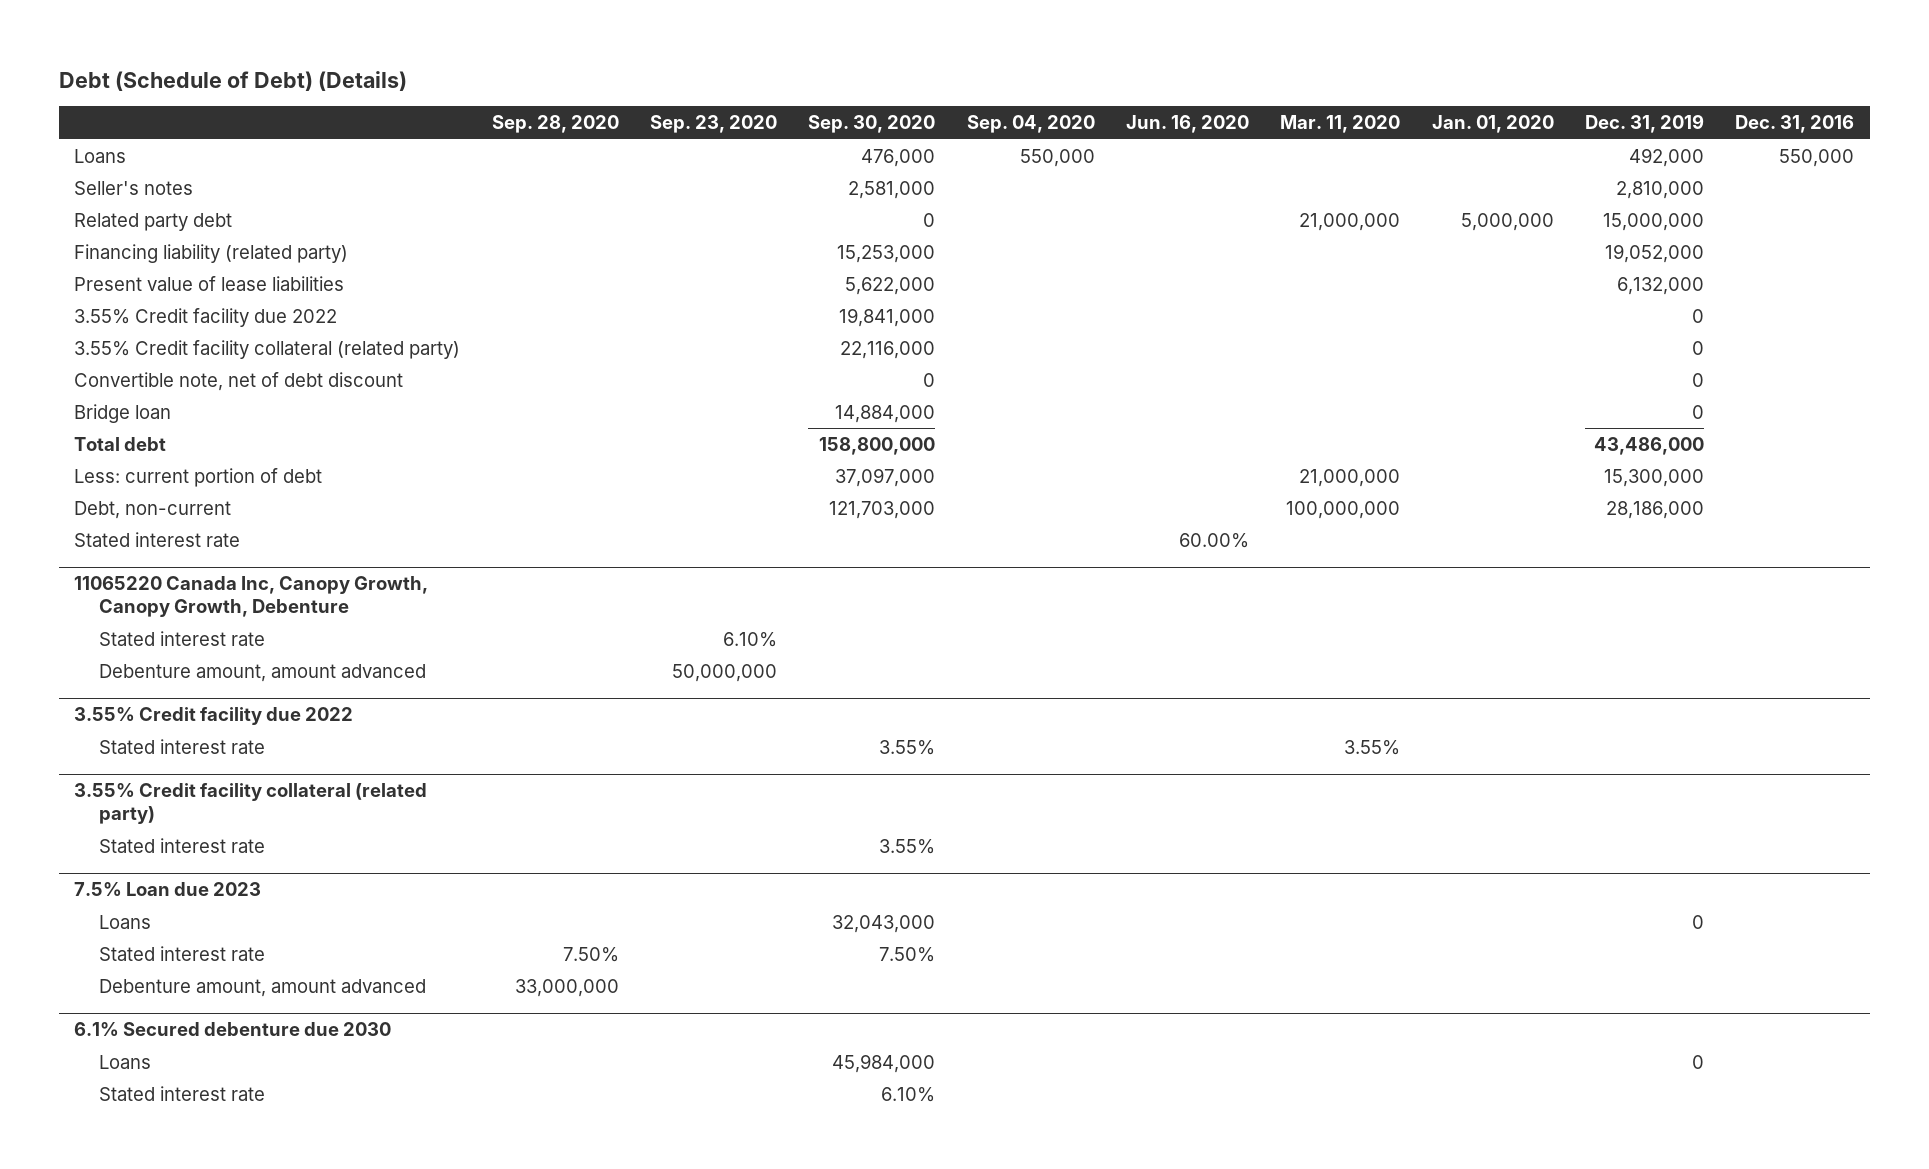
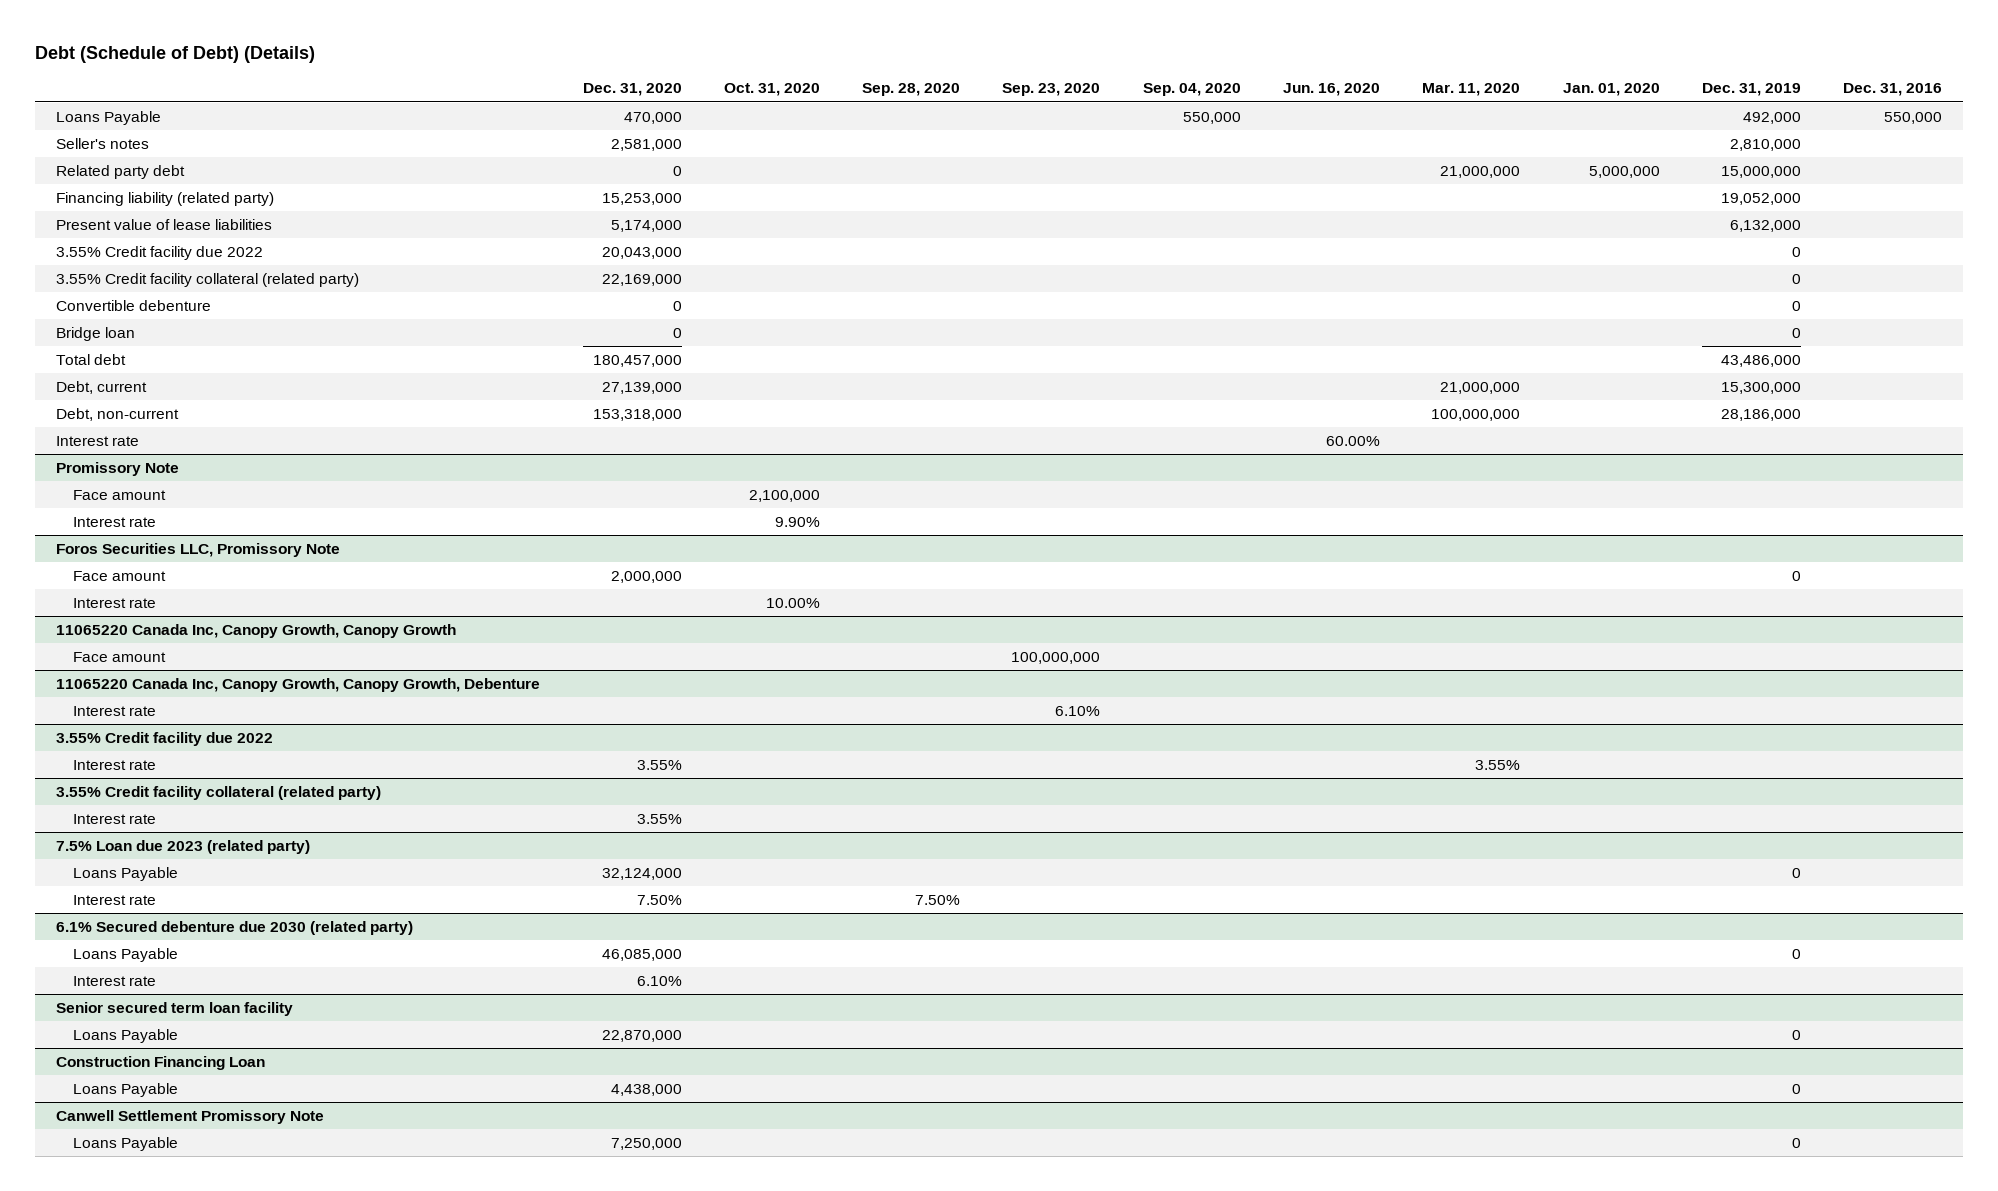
[808,115,936,134] Sep. 30, 2020 -> none
none -> [582,83,682,97] Dec. 31, 2020
none -> [723,83,820,97] Oct. 31, 2020
[74,149,127,164] Loans -> [56,110,162,125] Loans Payable
[74,372,404,392] Convertible note, net of debt discount -> [56,299,212,311] Convertible debenture
[74,468,323,488] Less: current portion of debt -> [56,380,148,394] Debt, current
[74,532,241,548] Stated interest rate -> [56,435,140,446] Interest rate
none -> [56,461,180,476] Promissory Note
none -> [73,489,167,500] Face amount
none -> [73,516,157,527] Interest rate
none -> [56,542,341,557] Foros Securities LLC, Promissory Note
none -> [73,570,167,581] Face amount
none -> [73,597,157,608] Interest rate
none -> [56,623,457,638] 11065220 Canada Inc, Canopy Growth, Canopy Growth
none -> [73,651,167,662] Face amount
[98,664,426,683] Debenture amount, amount advanced -> none
[98,631,265,647] Stated interest rate -> [73,705,157,716] Interest rate
[98,739,265,755] Stated interest rate -> [73,759,157,770] Interest rate
[98,979,426,998] Debenture amount, amount advanced -> none
[98,838,265,854] Stated interest rate -> [73,813,157,824] Interest rate
[74,882,262,897] 7.5% Loan due 2023 -> [56,839,311,854] 7.5% Loan due 2023 (related party)
[98,915,151,930] Loans -> [73,866,179,881] Loans Payable
[98,946,265,962] Stated interest rate -> [73,894,157,905] Interest rate
[74,1022,392,1037] 6.1% Secured debenture due 2030 -> [56,920,414,935] 6.1% Secured debenture due 2030 (related party)
[98,1055,151,1070] Loans -> [73,947,179,962] Loans Payable
[98,1086,265,1102] Stated interest rate -> [73,975,157,986] Interest rate
none -> [56,1001,294,1016] Senior secured term loan facility
none -> [73,1028,179,1043] Loans Payable
none -> [56,1055,266,1070] Construction Financing Loan
none -> [73,1082,179,1097] Loans Payable
none -> [56,1109,325,1124] Canwell Settlement Promissory Note
none -> [73,1136,179,1151] Loans Payable

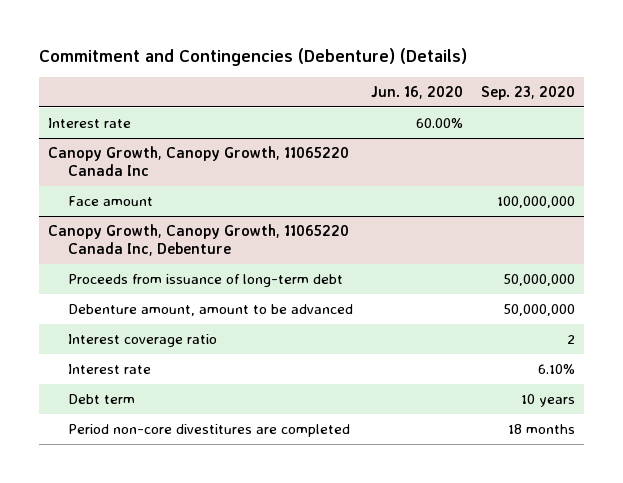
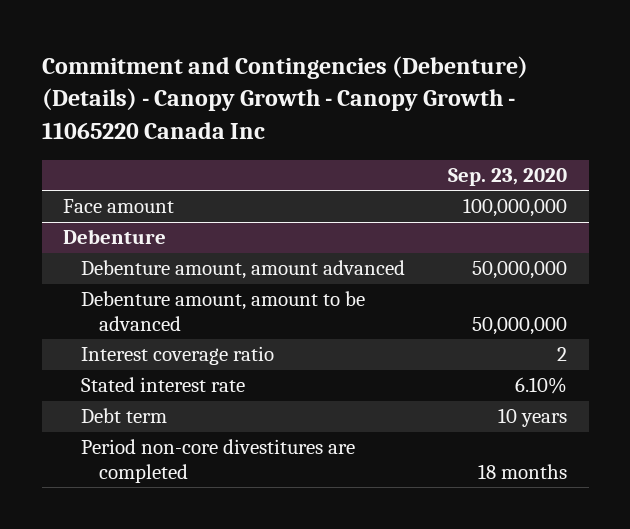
[38,48,467,67] Commitment and Contingencies (Debenture) (Details) -> [41,56,528,139] Commitment and Contingencies (Debenture) (Details) - Canopy Growth - Canopy Growth - 11065220 Canada Inc
[371,86,464,100] Jun. 16, 2020 -> none
[47,118,131,129] Interest rate -> none
[47,146,349,177] Canopy Growth, Canopy Growth, 11065220 Canada Inc -> none
[47,224,349,257] Canopy Growth, Canopy Growth, 11065220 Canada Inc, Debenture -> none
none -> [63,229,167,245] Debenture
[68,274,344,288] Proceeds from issuance of long-term debt -> [81,260,406,280] Debenture amount, amount advanced
[68,364,152,375] Interest rate -> [81,377,246,393] Stated interest rate

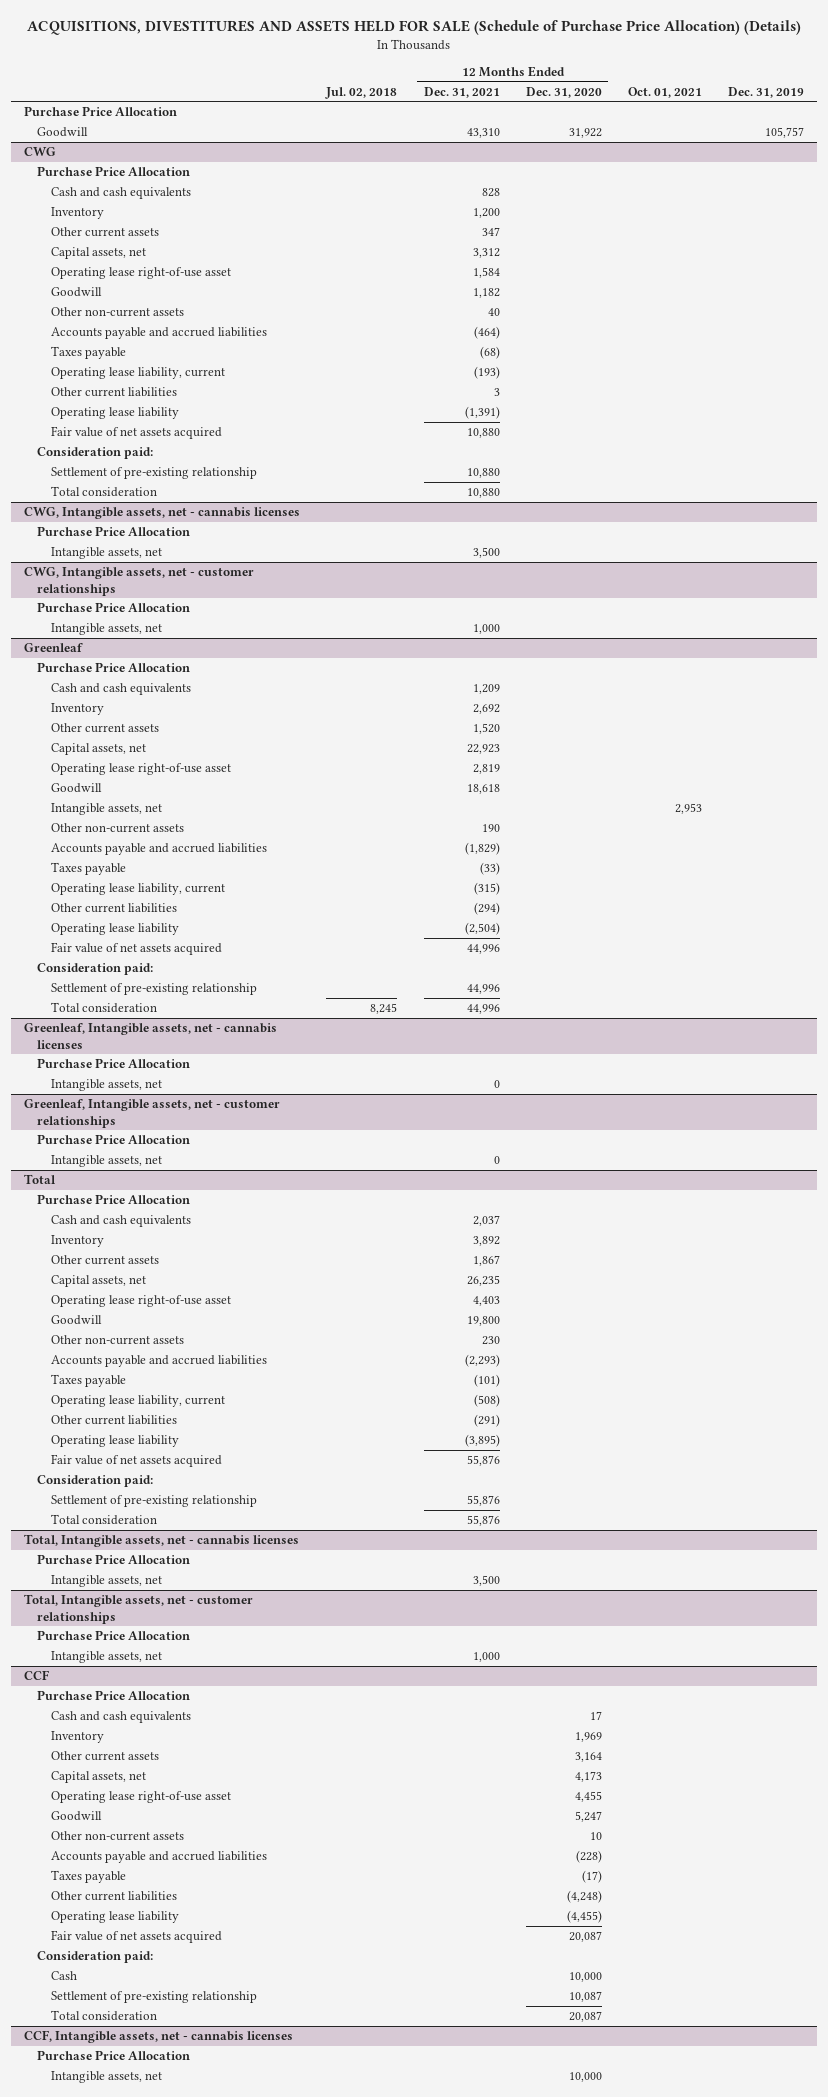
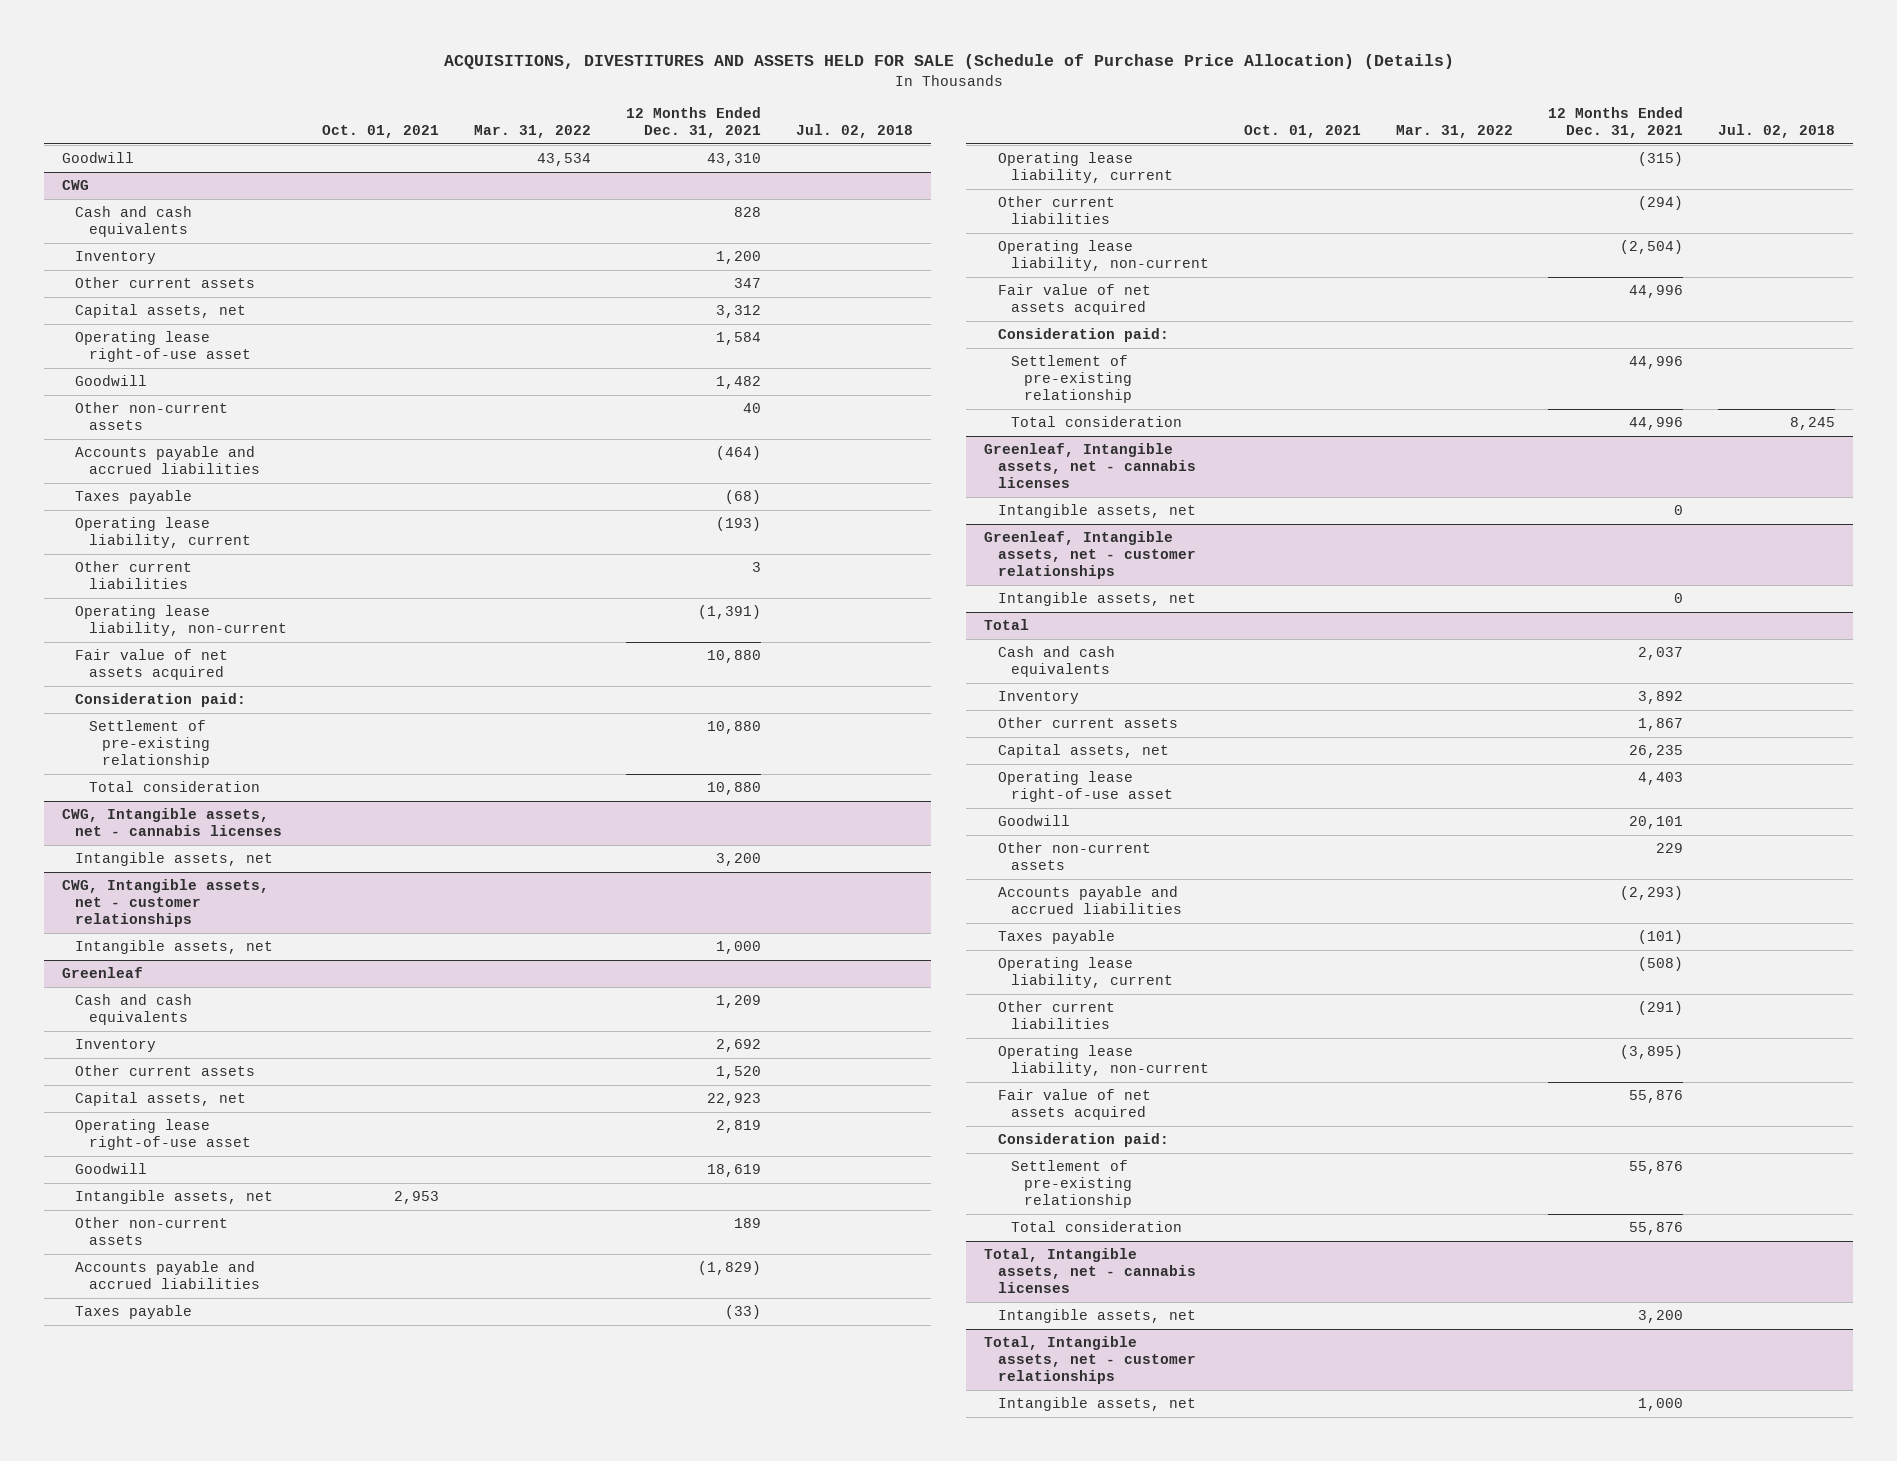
[525,86,602,98] Dec. 31, 2020 -> none
[728,86,805,98] Dec. 31, 2019 -> none
none -> [473,125,591,139] Mar. 31, 2022
[24,106,178,117] Purchase Price Allocation -> none
[37,166,191,177] Purchase Price Allocation -> none
[472,288,500,299] 1,182 -> [716,376,762,390] 1,482
[50,407,179,420] Operating lease liability -> [75,605,287,637] Operating lease liability, non-current
[37,526,191,537] Purchase Price Allocation -> none
[472,547,500,559] 3,500 -> [716,853,762,867] 3,200
[37,602,191,613] Purchase Price Allocation -> none
[37,662,191,673] Purchase Price Allocation -> none
[466,784,500,795] 18,618 -> [707,1164,762,1178] 18,619
[481,824,500,833] 190 -> [734,1218,762,1229] 189
[50,923,179,936] Operating lease liability -> [997,240,1210,272] Operating lease liability, non-current
[37,1058,191,1069] Purchase Price Allocation -> none
[37,1134,191,1145] Purchase Price Allocation -> none
[37,1194,191,1205] Purchase Price Allocation -> none
[466,1316,500,1327] 19,800 -> [1629,816,1684,830] 20,101
[481,1336,500,1346] 230 -> [1656,843,1684,854] 229
[50,1435,179,1448] Operating lease liability -> [997,1045,1210,1077] Operating lease liability, non-current
[37,1554,191,1565] Purchase Price Allocation -> none
[472,1575,500,1587] 3,500 -> [1638,1310,1684,1324] 3,200
[37,1630,191,1641] Purchase Price Allocation -> none
[24,1670,50,1681] CCF -> none
[37,1690,191,1701] Purchase Price Allocation -> none
[50,1711,191,1724] Cash and cash equivalents -> none
[50,1731,104,1744] Inventory -> none
[50,1751,159,1762] Other current assets -> none
[50,1771,146,1784] Capital assets, net -> none
[50,1791,231,1804] Operating lease right-of-use asset -> none
[50,1811,102,1822] Goodwill -> none
[50,1831,184,1842] Other non-current assets -> none
[50,1851,267,1864] Accounts payable and accrued liabilities -> none
[50,1870,126,1884] Taxes payable -> none
[50,1891,177,1902] Other current liabilities -> none
[50,1911,179,1924] Operating lease liability -> none
[50,1930,222,1944] Fair value of net assets acquired -> none
[37,1951,154,1964] Consideration paid: -> none
[50,1971,77,1981] Cash -> none
[50,1991,257,2004] Settlement of pre-existing relationship -> none
[50,2010,157,2022] Total consideration -> none
[24,2030,294,2044] CCF, Intangible assets, net - cannabis licenses -> none
[37,2050,191,2061] Purchase Price Allocation -> none
[50,2071,162,2084] Intangible assets, net -> none

